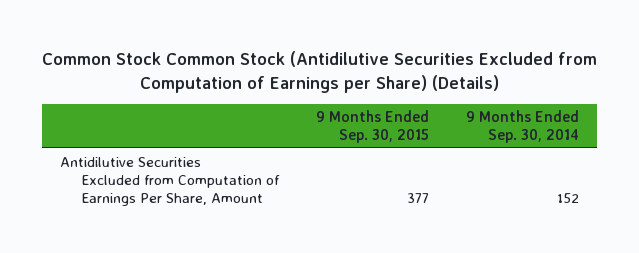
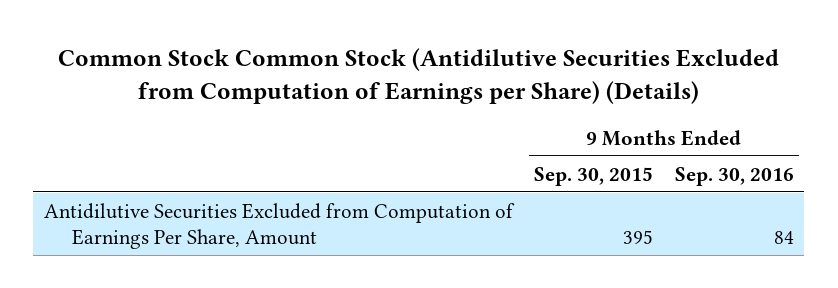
[465,109,579,143] 9 Months Ended Sep. 30, 2014 -> none
none -> [674,166,794,186] Sep. 30, 2016
[406,192,429,203] 377 -> [623,229,654,244] 395

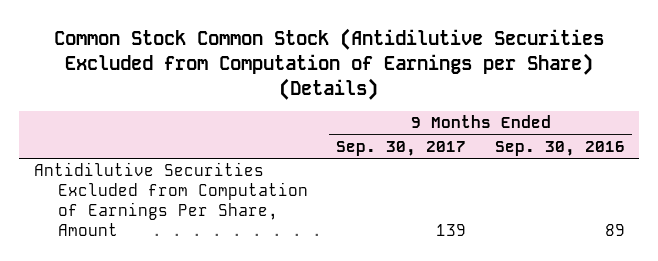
[534,166,654,186] Sep. 30, 2015 -> none
none -> [336,141,467,157] Sep. 30, 2017
[773,230,794,244] 84 -> [604,223,625,236] 89

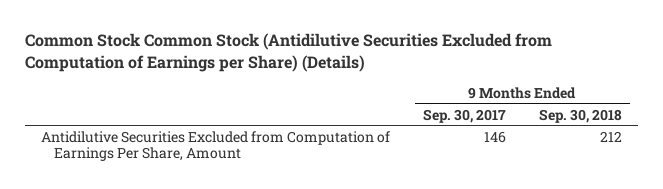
[494,141,625,157] Sep. 30, 2016 -> none
none -> [538,108,622,123] Sep. 30, 2018
[436,223,467,236] 139 -> [483,130,506,143] 146

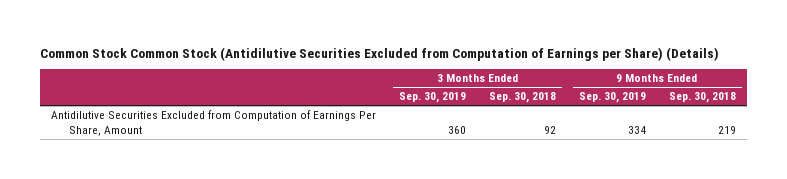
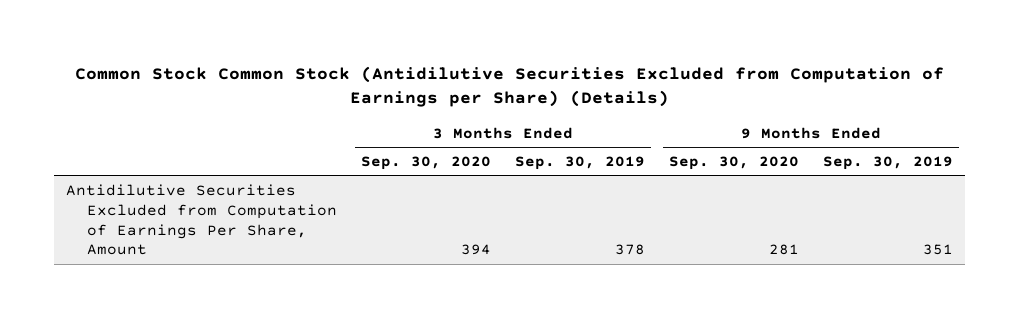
[488,92,556,104] Sep. 30, 2018 -> none
[668,92,736,104] Sep. 30, 2018 -> none
none -> [361,155,492,170] Sep. 30, 2020
none -> [669,155,800,170] Sep. 30, 2020
[448,126,467,135] 360 -> [615,244,646,256] 378
[627,126,646,135] 334 -> [923,244,954,256] 351

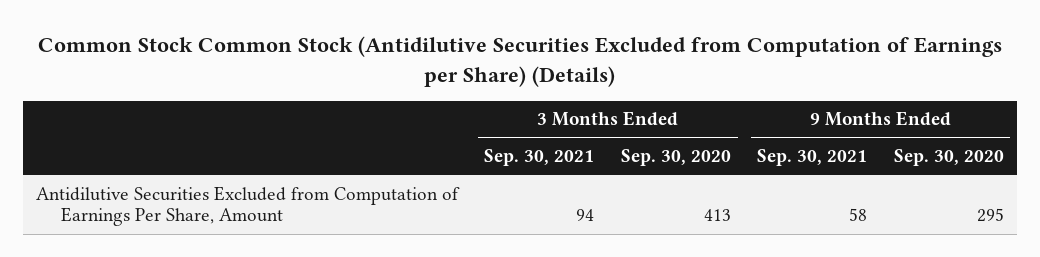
[515,155,646,170] Sep. 30, 2019 -> none
[823,155,954,170] Sep. 30, 2019 -> none
none -> [484,148,595,166] Sep. 30, 2021
none -> [757,148,868,166] Sep. 30, 2021
[461,244,492,256] 394 -> [703,209,731,222] 413
[769,244,800,256] 281 -> [976,208,1004,223] 295

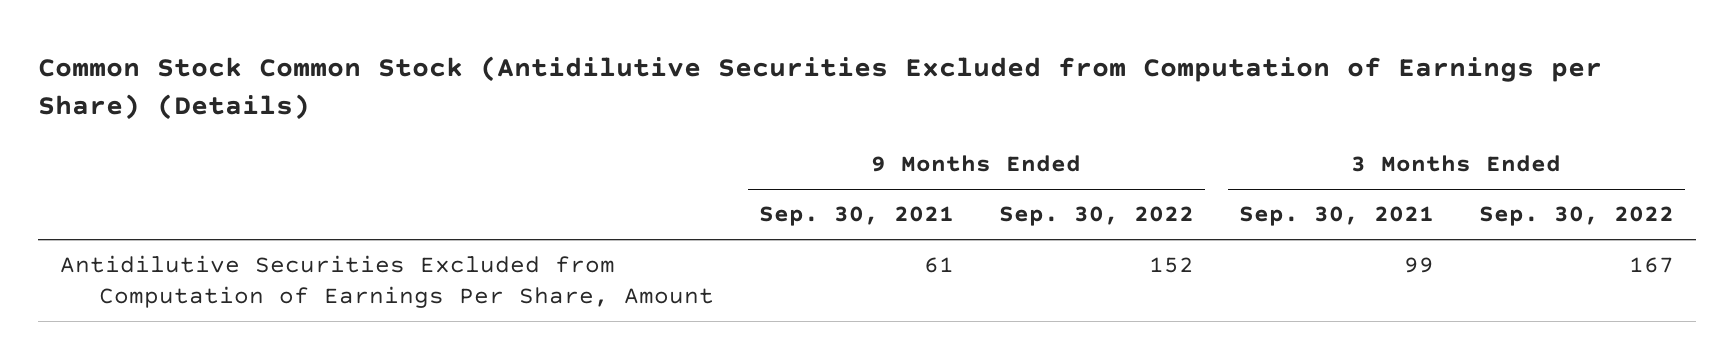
[620,148,731,166] Sep. 30, 2020 -> none
[893,148,1004,166] Sep. 30, 2020 -> none
none -> [998,206,1194,227] Sep. 30, 2022
none -> [1478,206,1674,227] Sep. 30, 2022
[576,209,595,222] 94 -> [1403,257,1434,274] 99
[849,208,868,222] 58 -> [923,257,954,274] 61

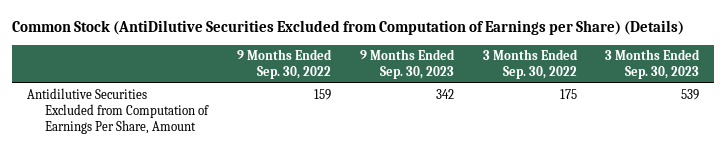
[37,55,1602,121] Common Stock Common Stock (Antidilutive Securities Excluded from Computation of Earnings per Share) (Details) -> [12,20,685,36] Common Stock (AntiDilutive Securities Excluded from Computation of Earnings per Share) (Details)
[758,206,954,227] Sep. 30, 2021 -> none
[1238,206,1434,227] Sep. 30, 2021 -> none
none -> [359,49,455,80] 9 Months Ended Sep. 30, 2023
none -> [605,49,701,80] 3 Months Ended Sep. 30, 2023
[1148,257,1194,274] 152 -> [314,89,332,101] 159
[1628,257,1674,274] 167 -> [559,89,577,100] 175

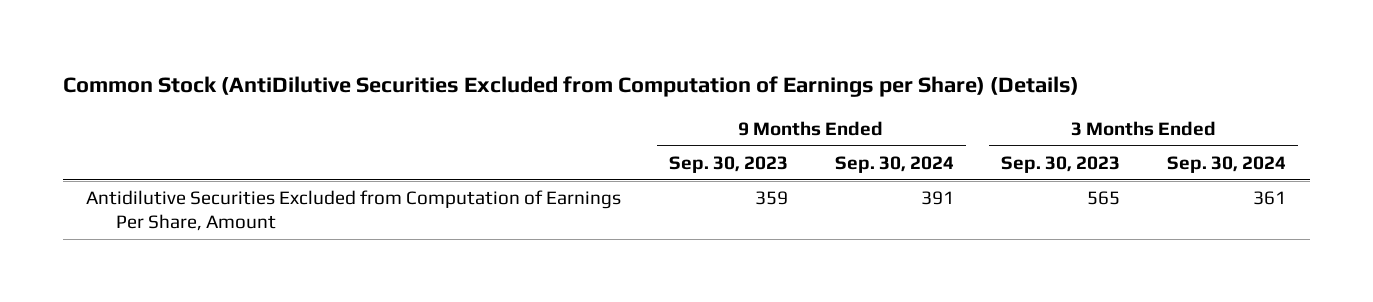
[237,49,333,80] 9 Months Ended Sep. 30, 2022 -> none
[482,49,578,80] 3 Months Ended Sep. 30, 2022 -> none
none -> [834,155,954,173] Sep. 30, 2024
none -> [1167,155,1287,173] Sep. 30, 2024
[435,89,454,100] 342 -> [754,191,788,206] 359
[681,89,700,101] 539 -> [1087,191,1121,206] 565

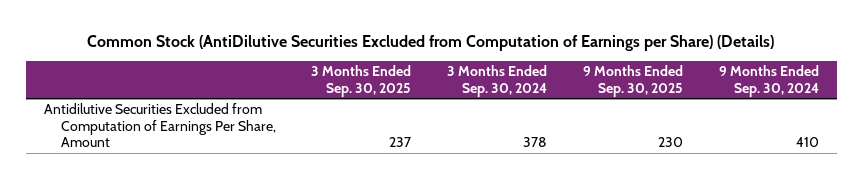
[668,155,788,173] Sep. 30, 2023 -> none
[1001,155,1121,173] Sep. 30, 2023 -> none
none -> [311,65,412,97] 3 Months Ended Sep. 30, 2025
none -> [583,65,684,97] 9 Months Ended Sep. 30, 2025
[920,191,954,206] 391 -> [795,137,819,148] 410
[1253,191,1287,206] 361 -> [523,137,548,148] 378

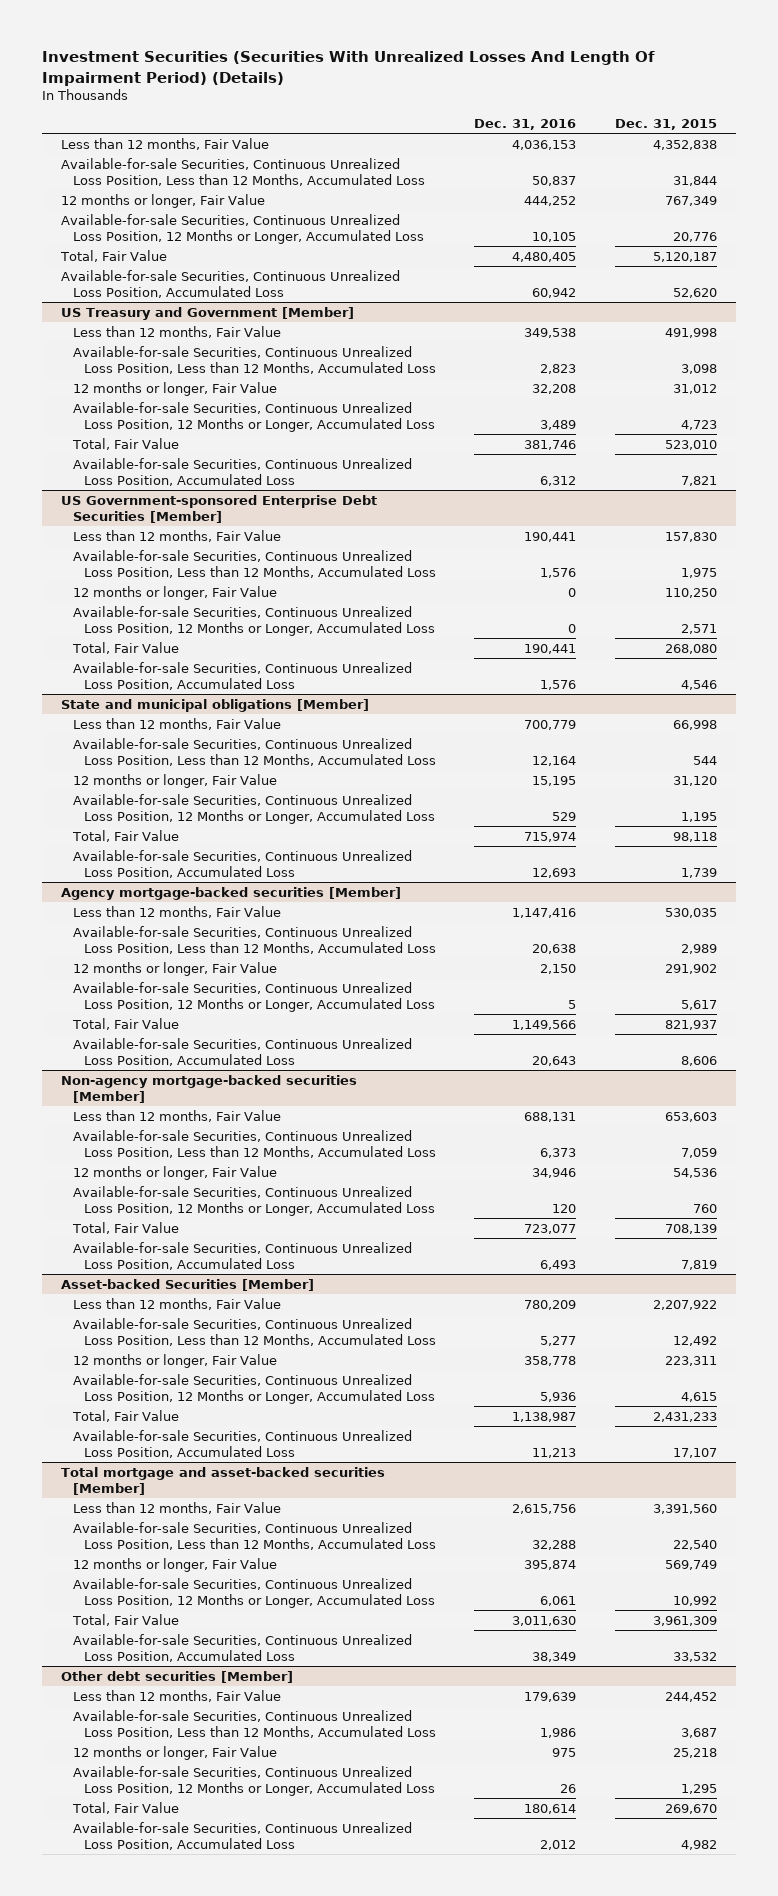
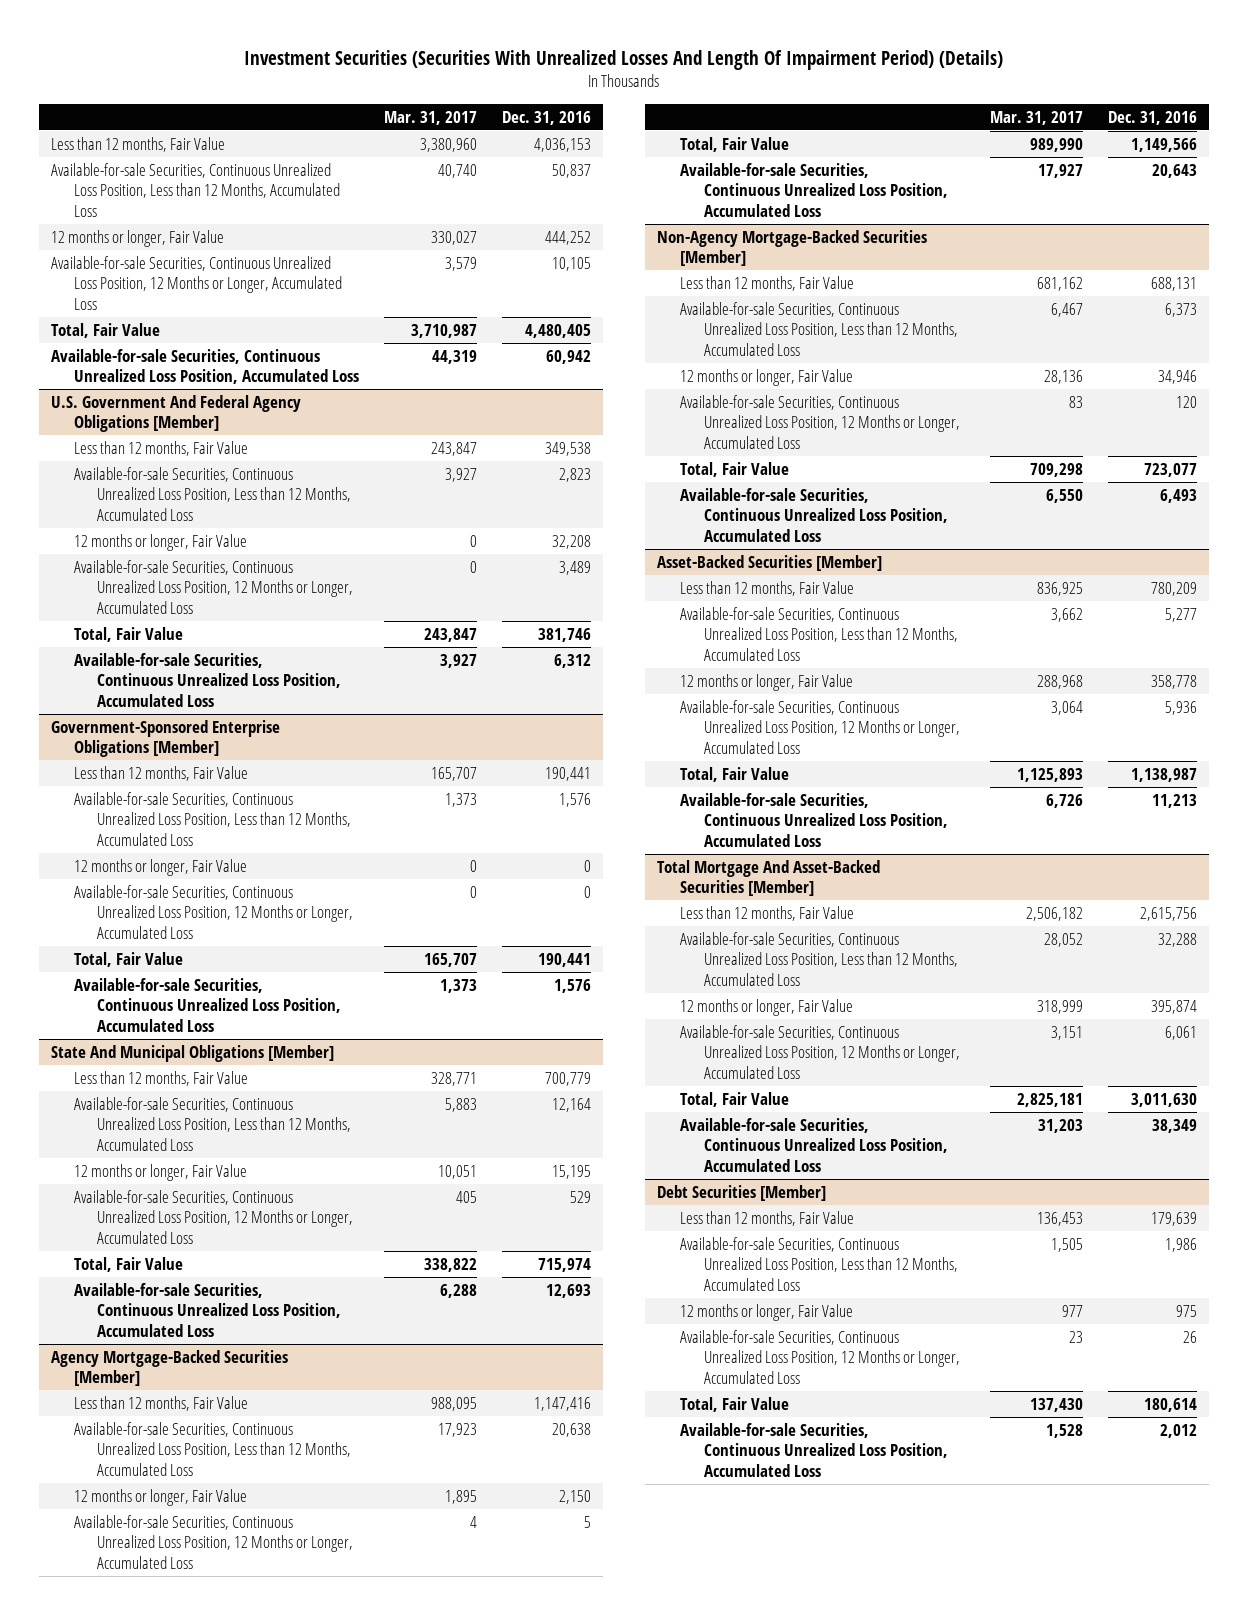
[615,119,718,131] Dec. 31, 2015 -> none
none -> [384,110,478,125] Mar. 31, 2017
[61,306,355,320] US Treasury and Government [Member] -> [51,394,302,433] U.S. Government And Federal Agency Obligations [Member]
[61,494,378,524] US Government-sponsored Enterprise Debt Securities [Member] -> [51,719,281,758] Government-Sponsored Enterprise Obligations [Member]
[61,698,370,712] State and municipal obligations [Member] -> [51,1044,335,1062] State And Municipal Obligations [Member]
[61,886,402,900] Agency mortgage-backed securities [Member] -> [51,1349,289,1387] Agency Mortgage-Backed Securities [Member]
[61,1074,358,1104] Non-agency mortgage-backed securities [Member] -> [657,229,928,267] Non-Agency Mortgage-Backed Securities [Member]
[61,1278,315,1291] Asset-backed Securities [Member] -> [657,554,883,571] Asset-Backed Securities [Member]
[61,1466,386,1496] Total mortgage and asset-backed securities [Member] -> [657,859,881,897] Total Mortgage And Asset-Backed Securities [Member]
[61,1670,294,1683] Other debt securities [Member] -> [657,1184,827,1201] Debt Securities [Member]

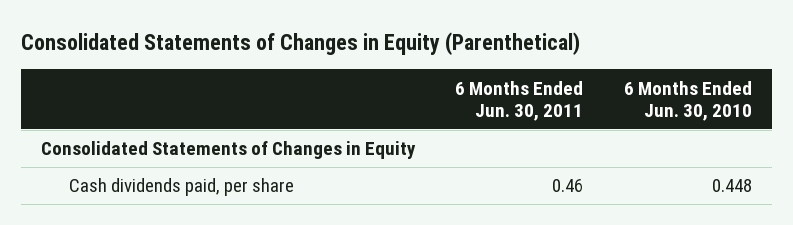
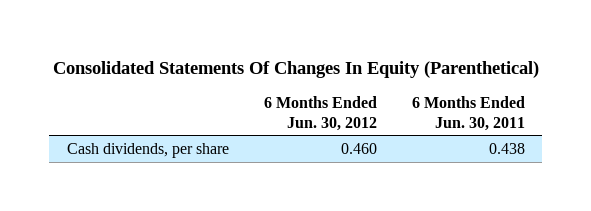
[20,32,580,56] Consolidated Statements of Changes in Equity (Parenthetical) -> [52,60,539,78] Consolidated Statements Of Changes In Equity (Parenthetical)
[623,80,752,121] 6 Months Ended Jun. 30, 2010 -> none
none -> [263,96,377,131] 6 Months Ended Jun. 30, 2012
[40,141,416,160] Consolidated Statements of Changes in Equity -> none
[69,178,295,197] Cash dividends paid, per share -> [66,143,229,159] Cash dividends, per share
[552,179,584,193] 0.46 -> [488,143,525,155] 0.438

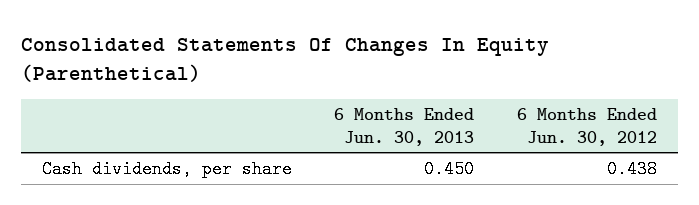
[411,96,525,131] 6 Months Ended Jun. 30, 2011 -> none
none -> [334,108,475,146] 6 Months Ended Jun. 30, 2013
[340,143,377,155] 0.460 -> [606,160,657,179] 0.438

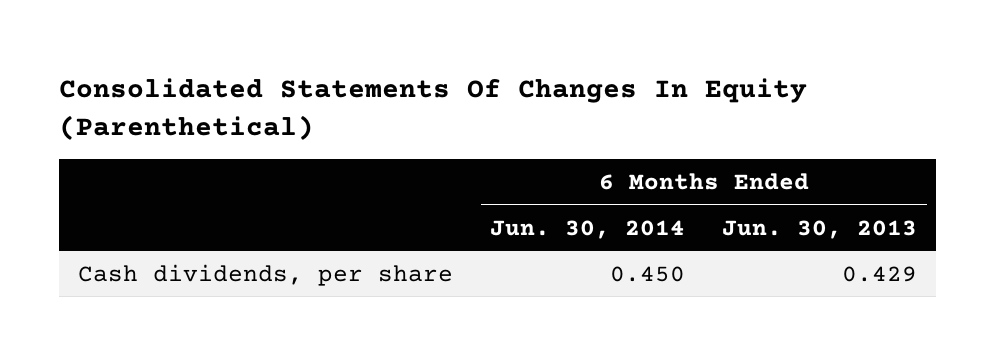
[516,108,657,146] 6 Months Ended Jun. 30, 2012 -> none
none -> [490,219,686,239] Jun. 30, 2014
[424,160,475,179] 0.450 -> [842,265,918,282] 0.429

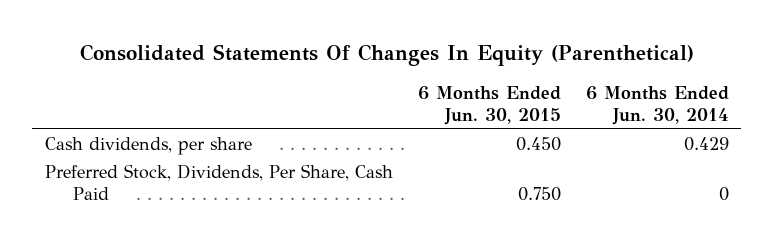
[722,219,918,239] Jun. 30, 2013 -> none
none -> [417,85,561,125] 6 Months Ended Jun. 30, 2015
[610,265,686,282] 0.450 -> [683,137,729,152] 0.429
none -> [44,164,393,201] Preferred Stock, Dividends, Per Share, Cash Paid

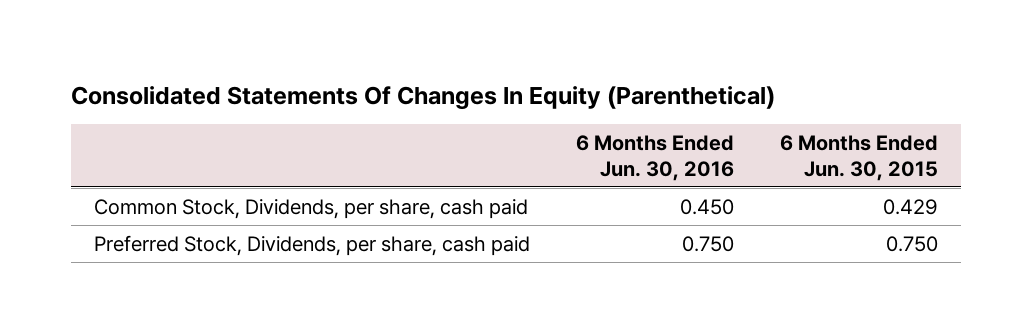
[585,85,729,125] 6 Months Ended Jun. 30, 2014 -> none
none -> [576,135,735,181] 6 Months Ended Jun. 30, 2016
[44,137,252,156] Cash dividends, per share -> [94,198,529,219] Common Stock, Dividends, per share, cash paid
[515,137,561,152] 0.450 -> [883,198,939,215] 0.429
[44,164,393,201] Preferred Stock, Dividends, Per Share, Cash Paid -> [94,234,531,256] Preferred Stock, Dividends, per share, cash paid

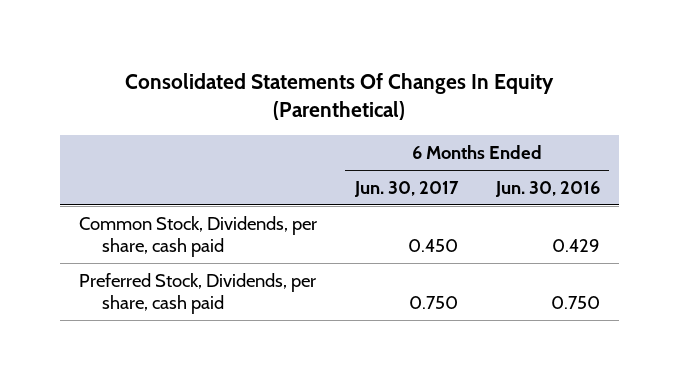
[780,135,939,181] 6 Months Ended Jun. 30, 2015 -> none
none -> [353,180,459,197] Jun. 30, 2017
[680,198,735,215] 0.450 -> [551,239,600,253] 0.429

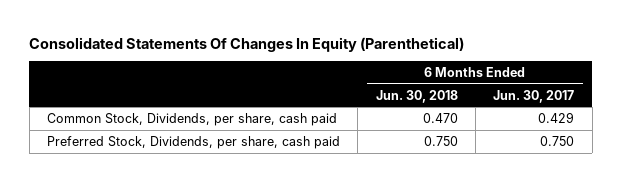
[494,180,600,197] Jun. 30, 2016 -> none
none -> [375,89,458,103] Jun. 30, 2018
[407,239,458,253] 0.450 -> [538,111,575,123] 0.429

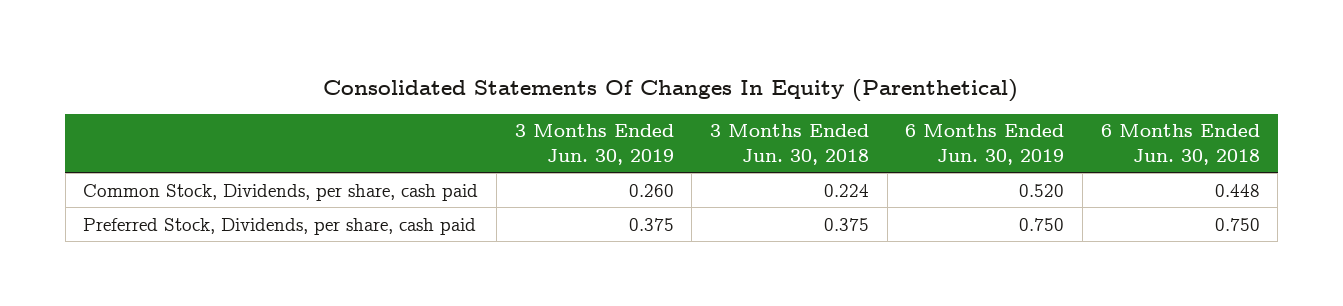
[493,89,575,103] Jun. 30, 2017 -> none
none -> [514,124,674,165] 3 Months Ended Jun. 30, 2019
none -> [709,124,869,165] 3 Months Ended Jun. 30, 2018
none -> [905,124,1065,165] 6 Months Ended Jun. 30, 2019
[422,112,458,123] 0.470 -> [1214,183,1260,197] 0.448

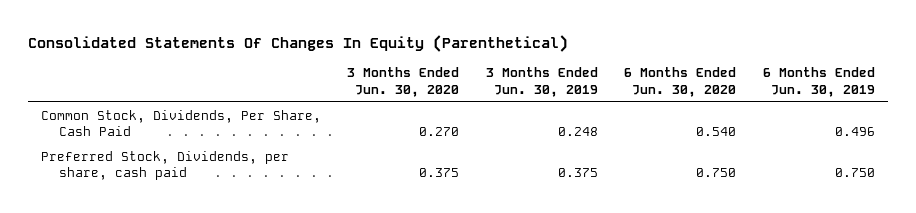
[709,124,869,165] 3 Months Ended Jun. 30, 2018 -> none
[1100,124,1260,165] 6 Months Ended Jun. 30, 2018 -> none
none -> [347,67,460,97] 3 Months Ended Jun. 30, 2020
none -> [624,67,737,97] 6 Months Ended Jun. 30, 2020
[83,183,479,201] Common Stock, Dividends, per share, cash paid -> [40,109,321,137] Common Stock, Dividends, Per Share, Cash Paid
[628,183,674,197] 0.260 -> [557,127,598,137] 0.248
[1019,183,1065,197] 0.520 -> [834,127,875,137] 0.496

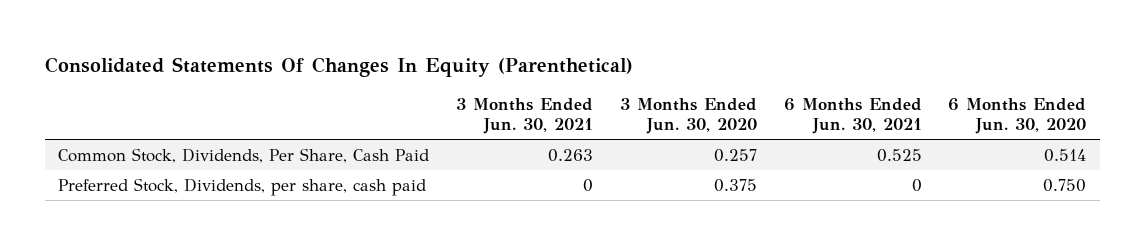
[485,67,598,97] 3 Months Ended Jun. 30, 2019 -> none
[762,67,875,97] 6 Months Ended Jun. 30, 2019 -> none
none -> [456,97,594,135] 3 Months Ended Jun. 30, 2021
none -> [783,97,922,135] 6 Months Ended Jun. 30, 2021
[419,127,460,137] 0.270 -> [713,148,757,162] 0.257
[696,127,737,137] 0.540 -> [1044,148,1087,162] 0.514

